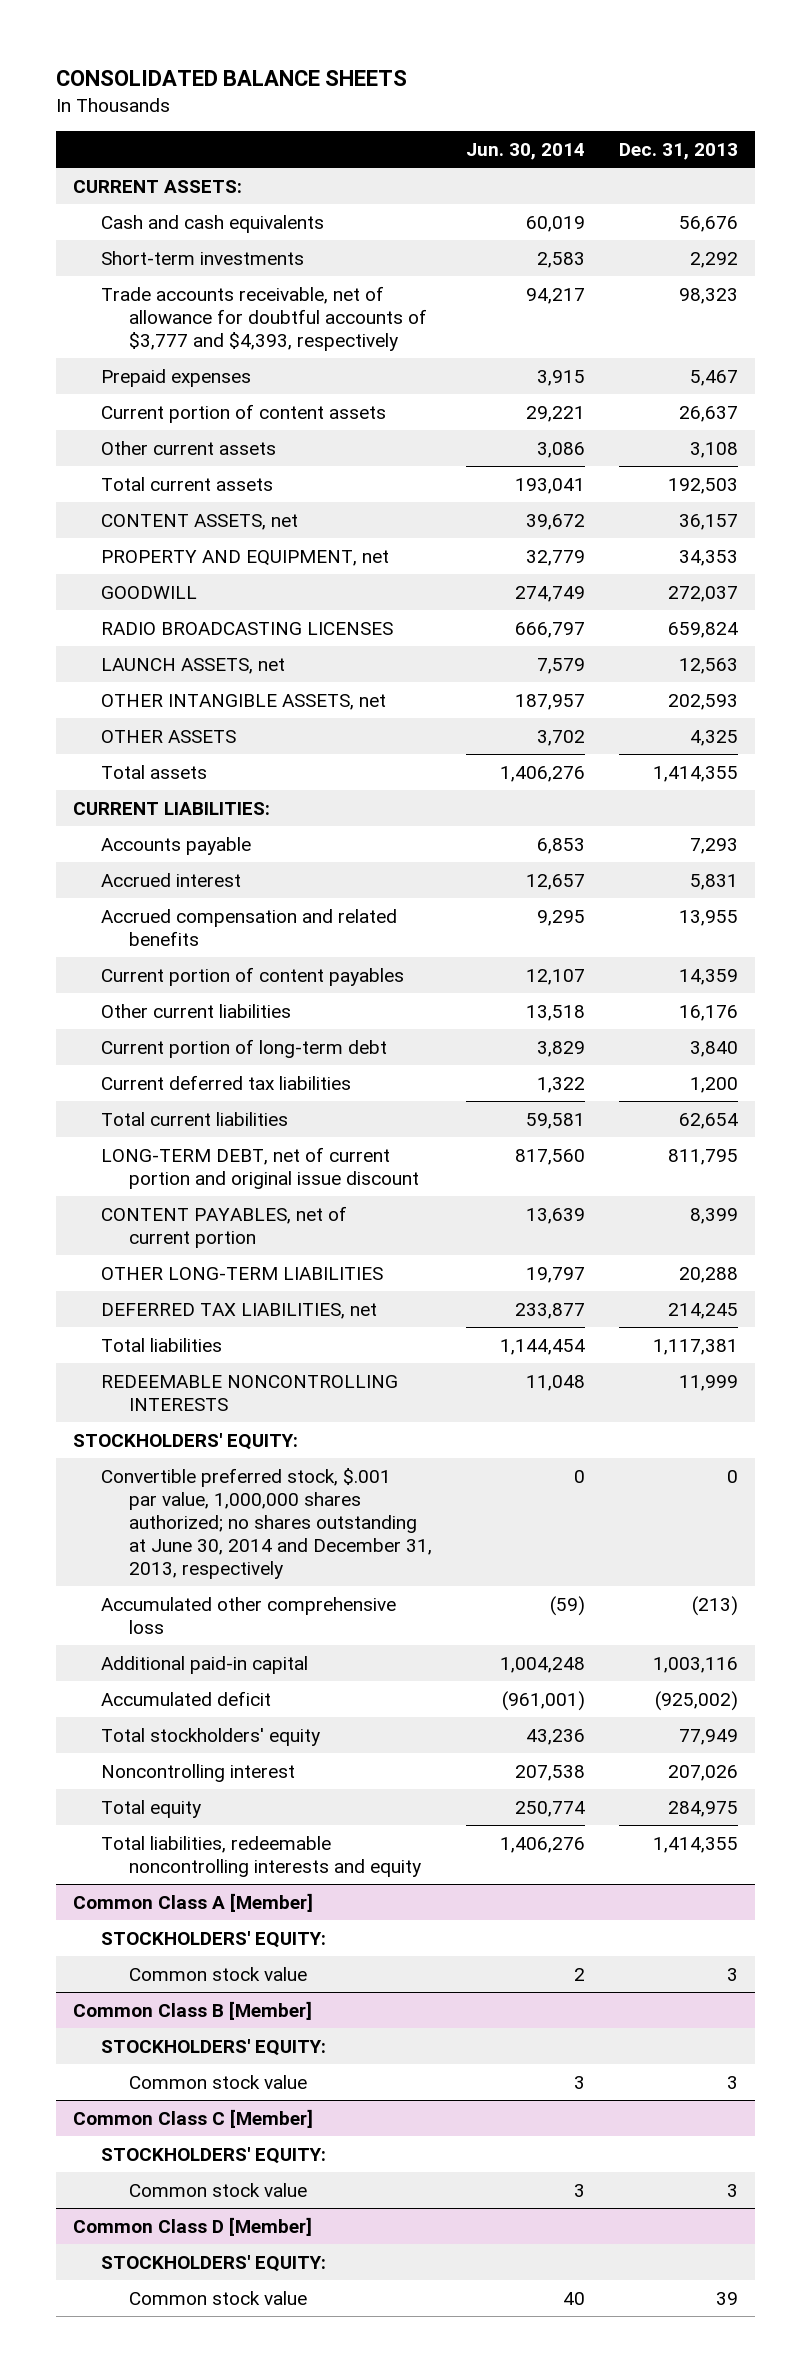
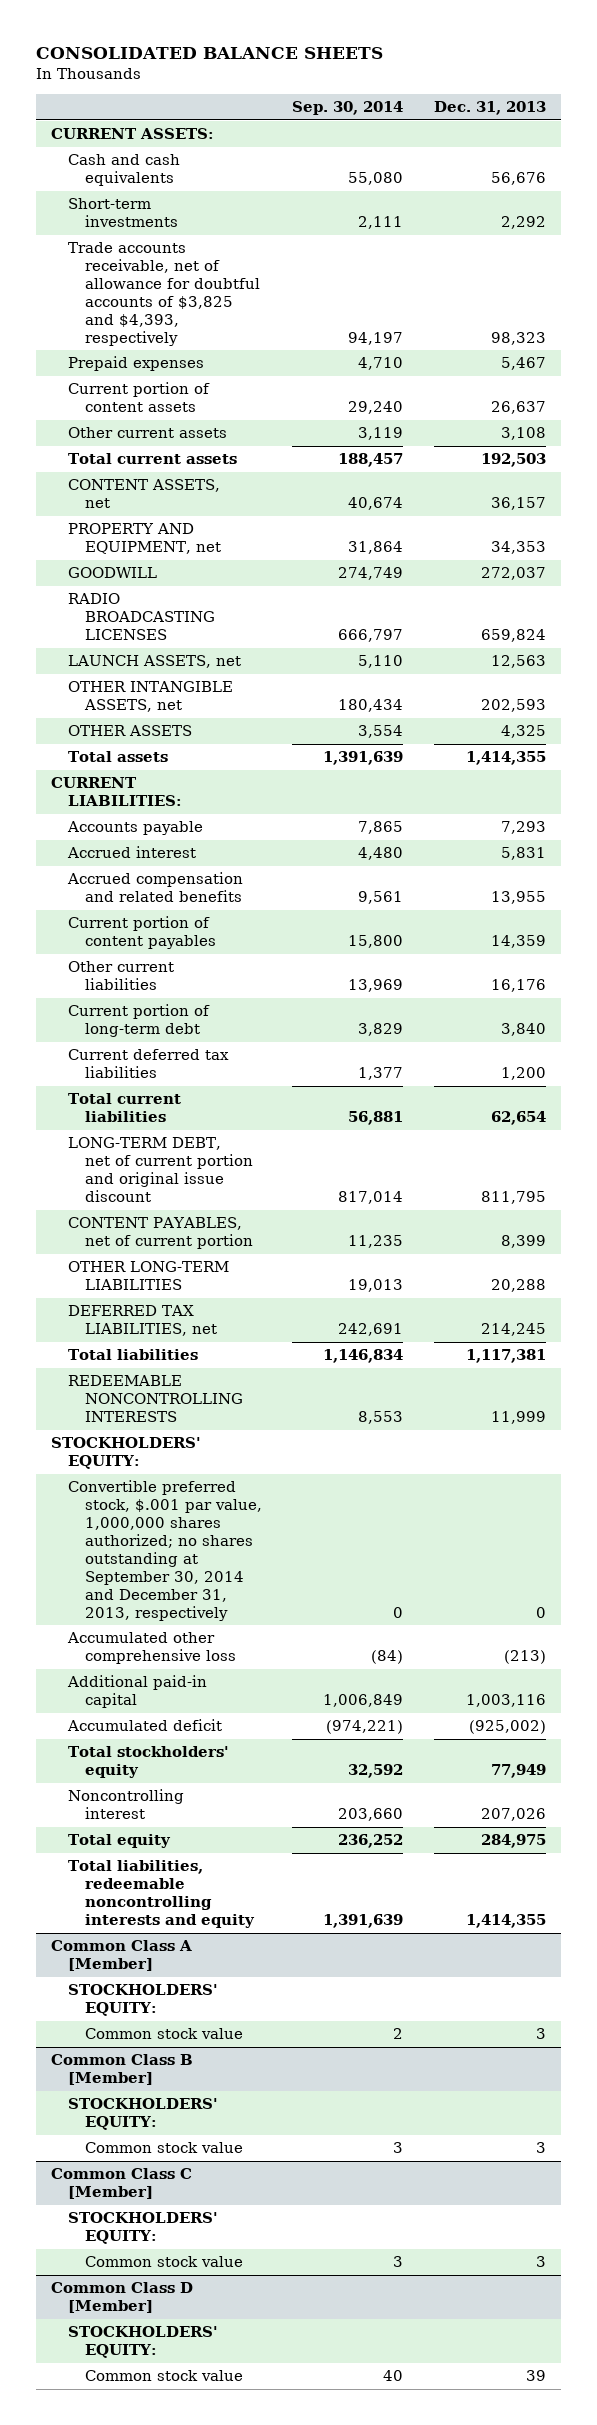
[465,143,585,161] Jun. 30, 2014 -> none
none -> [292,101,404,116] Sep. 30, 2014
[101,285,427,351] Trade accounts receivable, net of allowance for doubtful accounts of $3,777 and $4,393, respectively -> [67,242,260,347] Trade accounts receivable, net of allowance for doubtful accounts of $3,825 and $4,393, respectively
[101,1467,432,1580] Convertible preferred stock, $.001 par value, 1,000,000 shares authorized; no shares outstanding at June 30, 2014 and December 31, 2013, respectively -> [67,1480,262,1622] Convertible preferred stock, $.001 par value, 1,000,000 shares authorized; no shares outstanding at September 30, 2014 and December 31, 2013, respectively

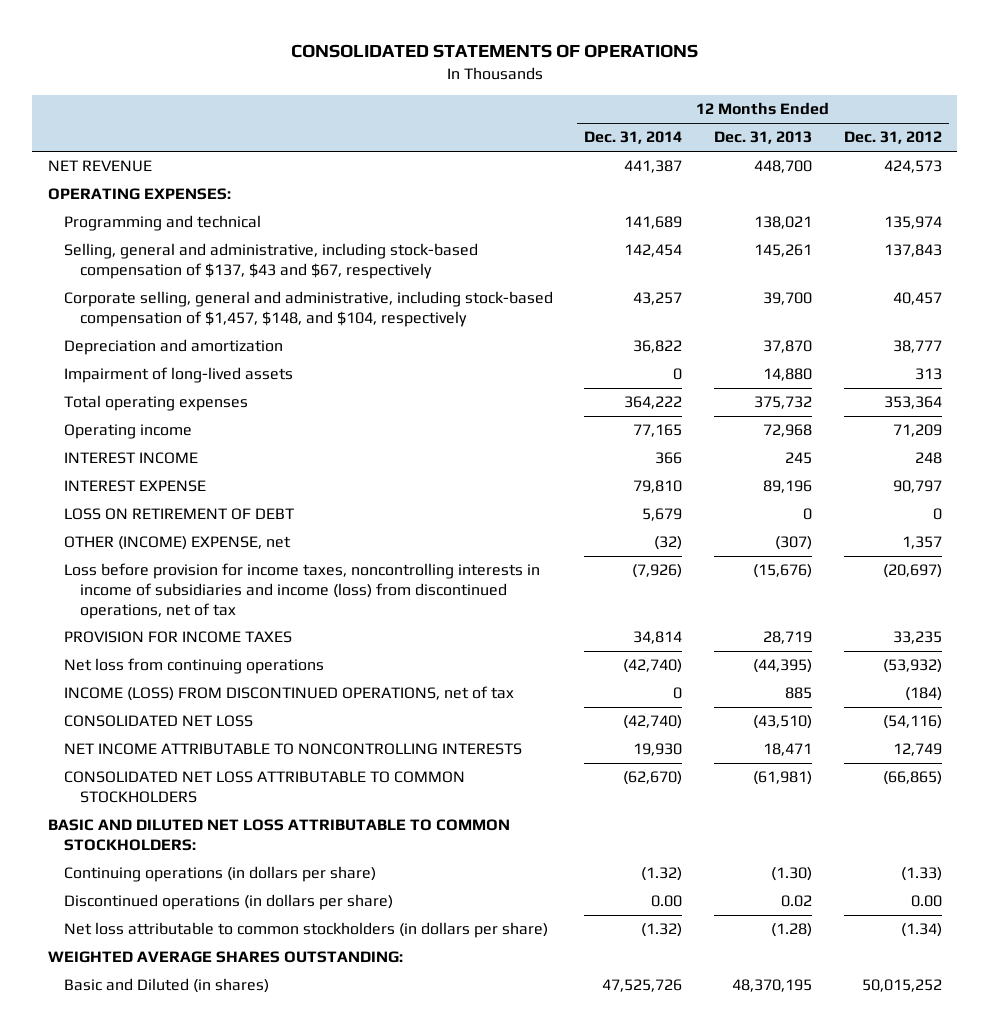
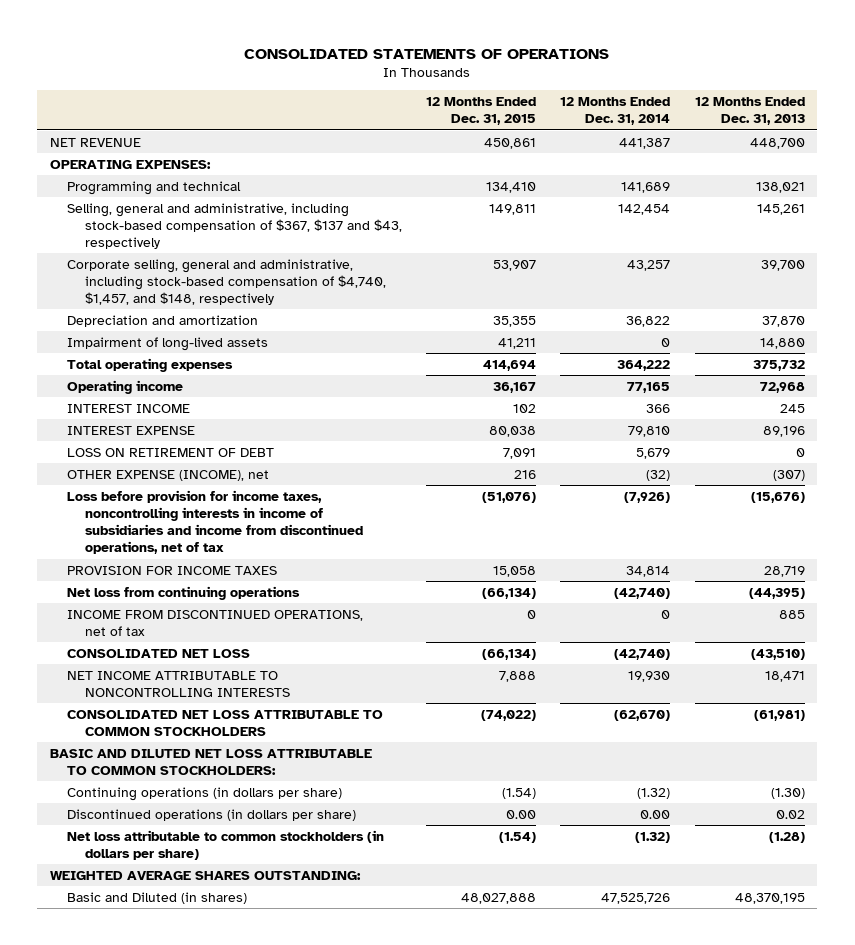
[843,131,942,145] Dec. 31, 2012 -> none
none -> [426,97,537,126] 12 Months Ended Dec. 31, 2015
[63,243,478,279] Selling, general and administrative, including stock-based compensation of $137, $43 and $67, respectively -> [67,202,402,249] Selling, general and administrative, including stock-based compensation of $367, $137 and $43, respectively
[63,291,553,327] Corporate selling, general and administrative, including stock-based compensation of $1,457, $148, and $104, respectively -> [67,258,386,305] Corporate selling, general and administrative, including stock-based compensation of $4,740, $1,457, and $148, respectively
[63,536,291,551] OTHER (INCOME) EXPENSE, net -> [67,469,270,481] OTHER EXPENSE (INCOME), net
[63,563,540,619] Loss before provision for income taxes, noncontrolling interests in income of subsidiaries and income (loss) from discontinued operations, net of tax -> [67,489,363,555] Loss before provision for income taxes, noncontrolling interests in income of subsidiaries and income from discontinued operations, net of tax
[63,686,514,702] INCOME (LOSS) FROM DISCONTINUED OPERATIONS, net of tax -> [67,609,364,636] INCOME FROM DISCONTINUED OPERATIONS, net of tax

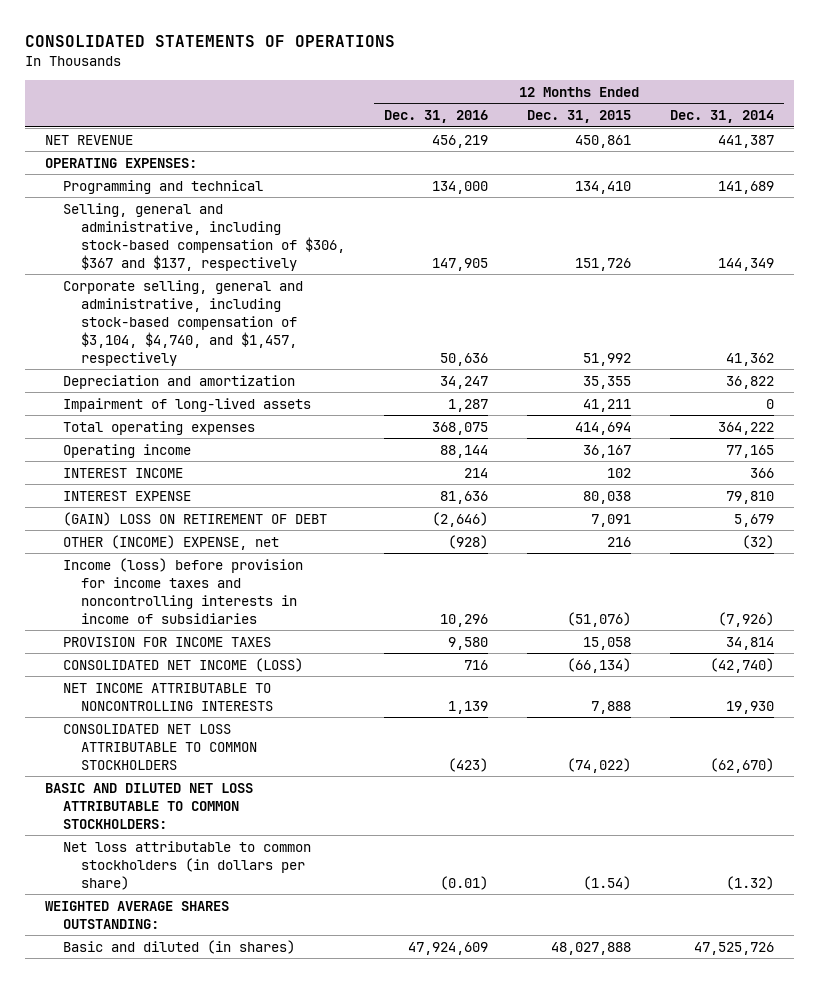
[694,97,805,126] 12 Months Ended Dec. 31, 2013 -> none
none -> [383,110,488,124] Dec. 31, 2016
[67,202,402,249] Selling, general and administrative, including stock-based compensation of $367, $137 and $43, respectively -> [62,202,345,271] Selling, general and administrative, including stock-based compensation of $306, $367 and $137, respectively
[489,203,537,215] 149,811 -> [575,257,632,271] 151,726
[618,203,671,215] 142,454 -> [718,257,775,271] 144,349
[67,258,386,305] Corporate selling, general and administrative, including stock-based compensation of $4,740, $1,457, and $148, respectively -> [62,279,303,366] Corporate selling, general and administrative, including stock-based compensation of $3,104, $4,740, and $1,457, respectively
[493,259,537,271] 53,907 -> [583,352,632,366] 51,992
[627,259,671,271] 43,257 -> [726,352,775,366] 41,362
[67,447,275,457] LOSS ON RETIREMENT OF DEBT -> [62,511,327,526] (GAIN) LOSS ON RETIREMENT OF DEBT
[67,469,270,481] OTHER EXPENSE (INCOME), net -> [62,534,279,550] OTHER (INCOME) EXPENSE, net
[67,489,363,555] Loss before provision for income taxes, noncontrolling interests in income of subsidiaries and income from discontinued operations, net of tax -> [62,557,303,624] Income (loss) before provision for income taxes and noncontrolling interests in income of subsidiaries
[67,585,301,600] Net loss from continuing operations -> none
[67,609,364,636] INCOME FROM DISCONTINUED OPERATIONS, net of tax -> none
[67,648,251,658] CONSOLIDATED NET LOSS -> [62,657,303,672] CONSOLIDATED NET INCOME (LOSS)
[67,786,343,801] Continuing operations (in dollars per share) -> none
[67,808,357,821] Discontinued operations (in dollars per share) -> none
[67,891,248,904] Basic and Diluted (in shares) -> [62,939,295,954] Basic and diluted (in shares)

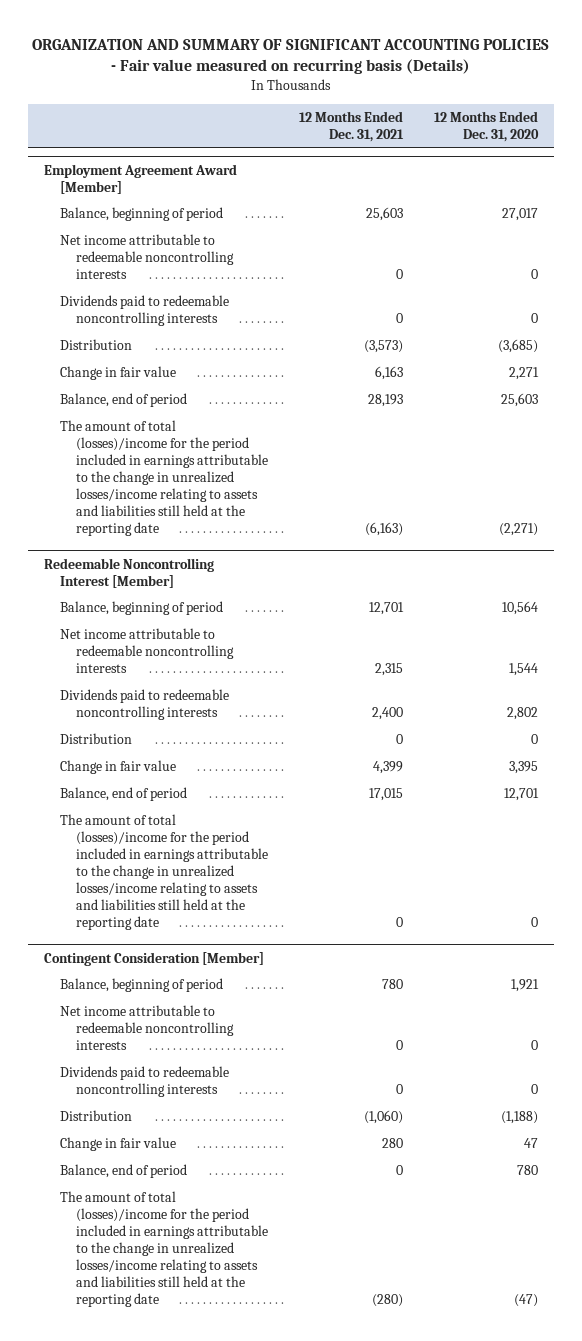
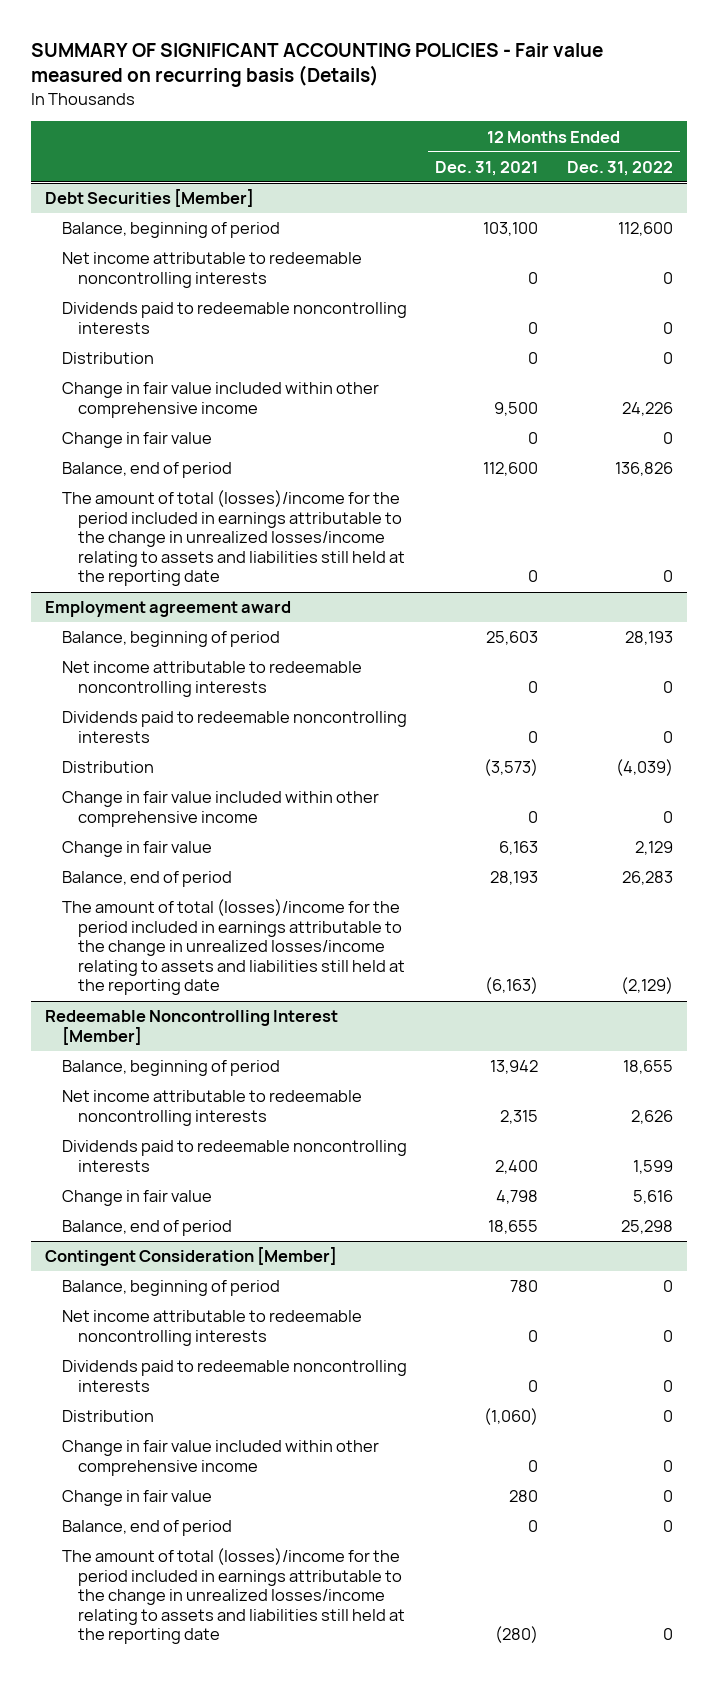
[32,38,550,75] ORGANIZATION AND SUMMARY OF SIGNIFICANT ACCOUNTING POLICIES - Fair value measured on recurring basis (Details) -> [30,42,603,88] SUMMARY OF SIGNIFICANT ACCOUNTING POLICIES - Fair value measured on recurring basis (Details)
[434,110,540,142] 12 Months Ended Dec. 31, 2020 -> none
none -> [566,160,673,176] Dec. 31, 2022
none -> [45,189,255,208] Debt Securities [Member]
none -> [61,222,280,239] Balance, beginning of period
none -> [61,252,362,288] Net income attributable to redeemable noncontrolling interests
none -> [61,302,407,334] Dividends paid to redeemable noncontrolling interests
none -> [61,352,154,365] Distribution
none -> [61,382,379,418] Change in fair value included within other comprehensive income
none -> [61,432,212,449] Change in fair value
none -> [61,462,232,479] Balance, end of period
none -> [61,490,406,587] The amount of total (losses)/income for the period included in earnings attributable to the change in unrealized losses/income relating to assets and liabilities still held at the reporting date
[43,163,237,194] Employment Agreement Award [Member] -> [45,601,292,618] Employment agreement award
none -> [61,791,379,827] Change in fair value included within other comprehensive income
[369,602,405,616] 12,701 -> [490,1060,539,1075] 13,942
[60,733,133,745] Distribution -> none
[60,814,269,930] The amount of total (losses)/income for the period included in earnings attributable to the change in unrealized losses/income relating to assets and liabilities still held at the reporting date -> none
[373,761,404,775] 4,399 -> [496,1190,539,1205] 4,798
[369,788,404,802] 17,015 -> [488,1220,539,1235] 18,655
none -> [61,1440,379,1476] Change in fair value included within other comprehensive income

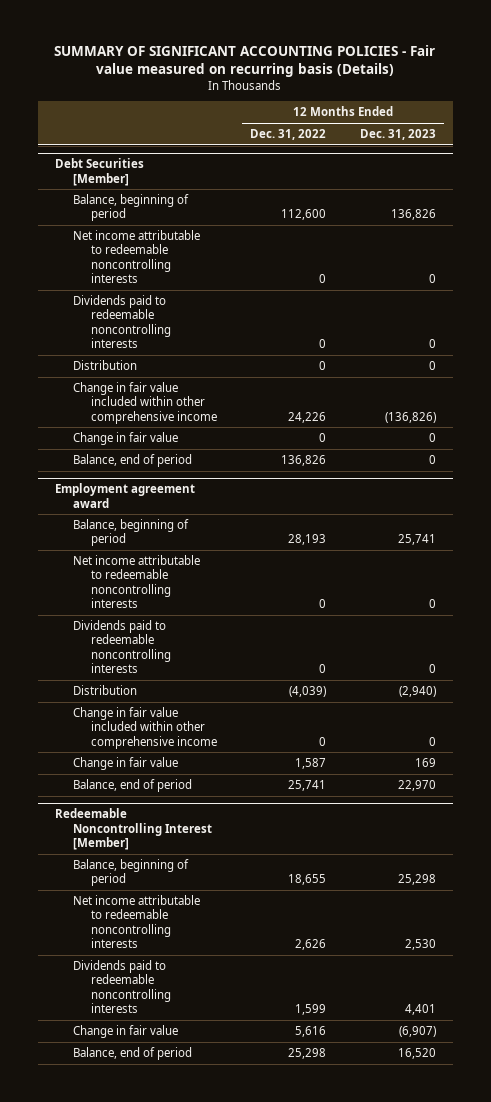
[435,160,539,176] Dec. 31, 2021 -> none
none -> [359,129,436,141] Dec. 31, 2023
[61,490,406,587] The amount of total (losses)/income for the period included in earnings attributable to the change in unrealized losses/income relating to assets and liabilities still held at the reporting date -> none
[61,899,406,996] The amount of total (losses)/income for the period included in earnings attributable to the change in unrealized losses/income relating to assets and liabilities still held at the reporting date -> none
[634,841,673,856] 2,129 -> [295,758,327,770] 1,587
[621,871,673,886] 26,283 -> [288,780,327,792] 25,741
[45,1247,338,1267] Contingent Consideration [Member] -> none
[61,1280,280,1297] Balance, beginning of period -> none
[61,1310,362,1346] Net income attributable to redeemable noncontrolling interests -> none
[61,1360,407,1392] Dividends paid to redeemable noncontrolling interests -> none
[61,1410,154,1423] Distribution -> none
[61,1440,379,1476] Change in fair value included within other comprehensive income -> none
[61,1490,212,1507] Change in fair value -> none
[61,1520,232,1537] Balance, end of period -> none
[61,1548,406,1645] The amount of total (losses)/income for the period included in earnings attributable to the change in unrealized losses/income relating to assets and liabilities still held at the reporting date -> none

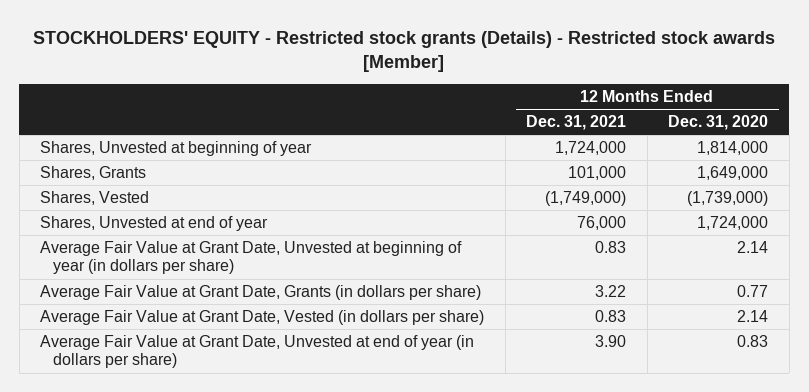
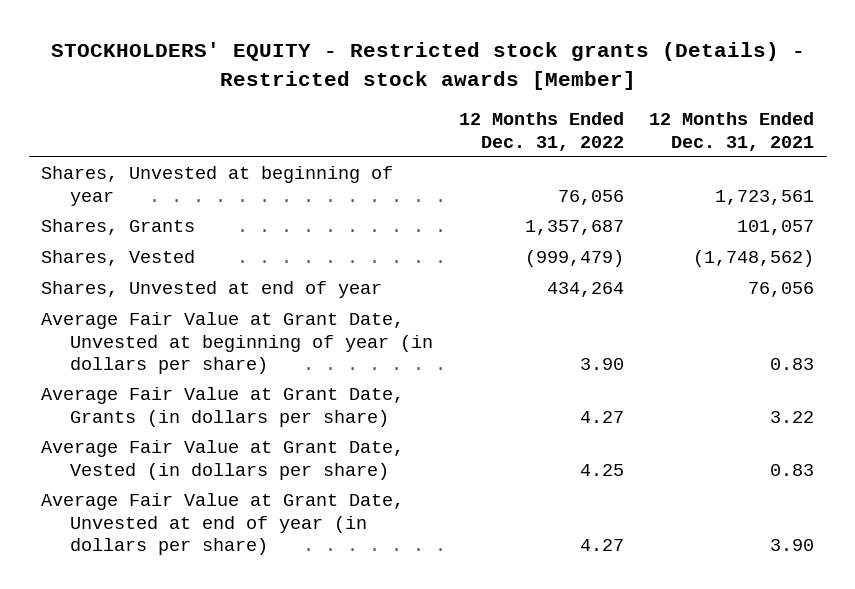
[668,115,769,131] Dec. 31, 2020 -> none
none -> [458,112,624,151] 12 Months Ended Dec. 31, 2022
[555,140,627,155] 1,724,000 -> [715,189,815,205] 1,723,561
[568,165,627,180] 101,000 -> [737,220,815,236] 101,057
[545,190,627,206] (1,749,000) -> [693,250,815,268] (1,748,562)
[577,215,627,230] 76,000 -> [748,282,815,298] 76,056

